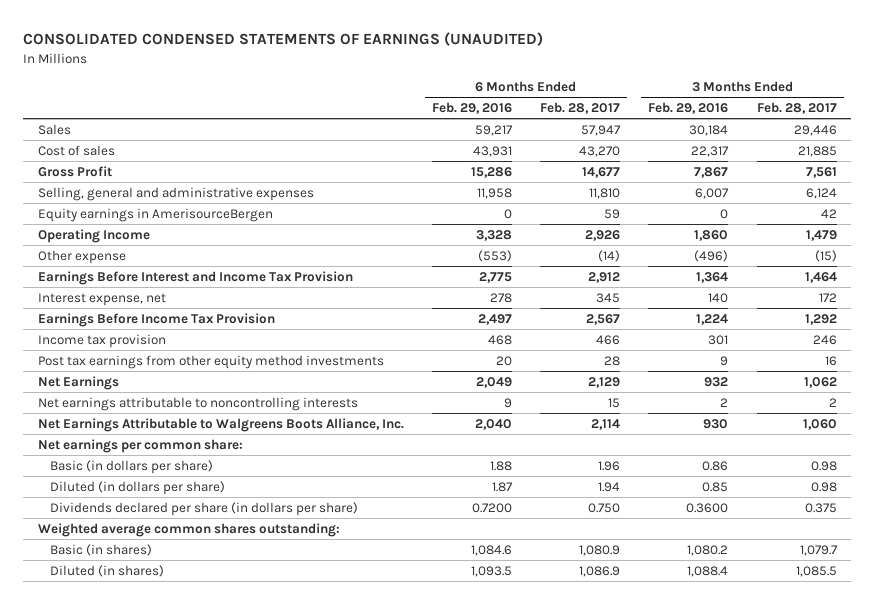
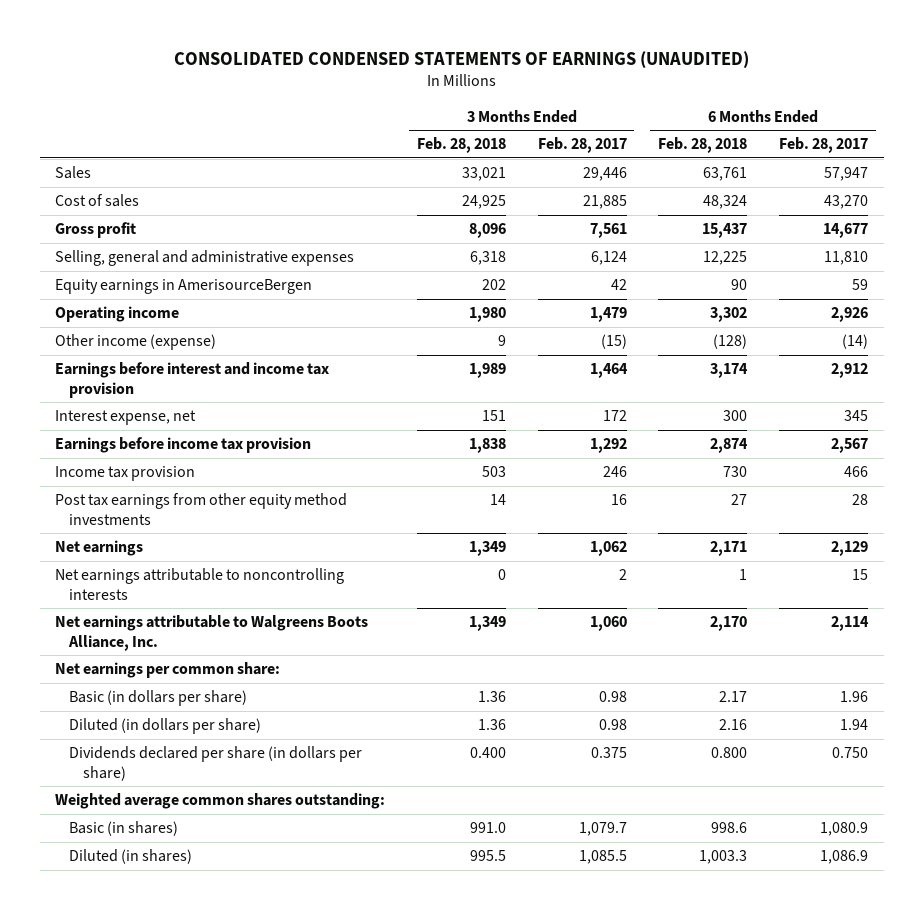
[431,101,512,114] Feb. 29, 2016 -> none
[648,101,729,114] Feb. 29, 2016 -> none
none -> [416,137,506,154] Feb. 28, 2018
none -> [658,137,748,154] Feb. 28, 2018
[37,165,112,177] Gross Profit -> [55,222,137,239] Gross profit
[37,228,150,243] Operating Income -> [55,306,180,323] Operating income
[37,249,126,264] Other expense -> [55,334,217,351] Other income (expense)
[37,270,353,285] Earnings Before Interest and Income Tax Provision -> [55,362,330,398] Earnings before interest and income tax provision
[37,312,275,327] Earnings Before Income Tax Provision -> [55,437,312,454] Earnings before income tax provision
[37,375,119,390] Net Earnings -> [55,540,144,557] Net earnings
[37,417,404,432] Net Earnings Attributable to Walgreens Boots Alliance, Inc. -> [55,615,369,651] Net earnings attributable to Walgreens Boots Alliance, Inc.

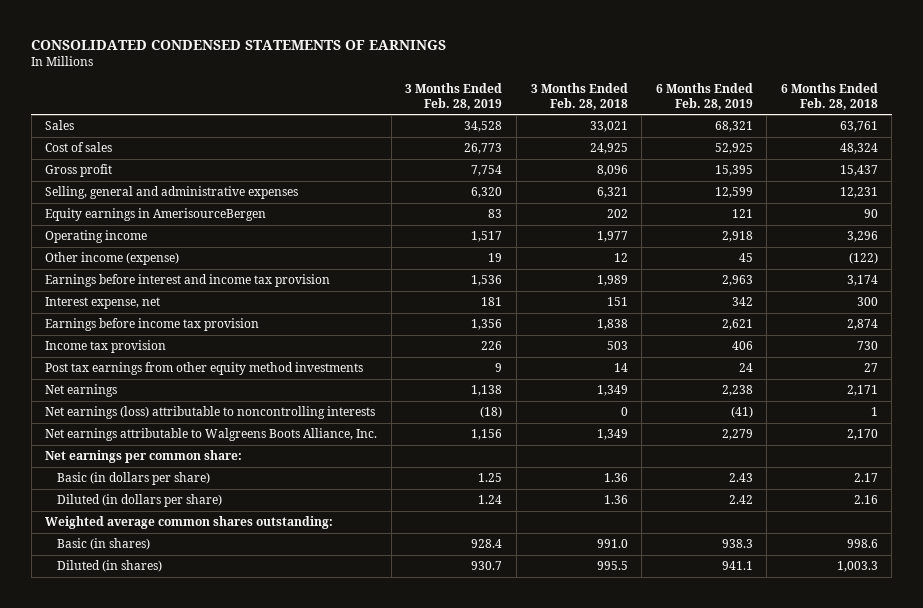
[173,50,749,68] CONSOLIDATED CONDENSED STATEMENTS OF EARNINGS (UNAUDITED) -> [31,39,447,50] CONSOLIDATED CONDENSED STATEMENTS OF EARNINGS
[537,137,627,154] Feb. 28, 2017 -> none
[778,137,868,154] Feb. 28, 2017 -> none
none -> [405,83,503,110] 3 Months Ended Feb. 28, 2019
none -> [655,83,753,110] 6 Months Ended Feb. 28, 2019
[469,251,506,266] 6,318 -> [596,187,628,199] 6,321
[703,251,748,266] 12,225 -> [839,187,878,199] 12,231
[468,307,506,323] 1,980 -> [596,231,628,243] 1,977
[710,307,748,323] 3,302 -> [846,231,878,243] 3,296
[497,335,506,347] 9 -> [613,253,628,263] 12
[713,334,748,350] (128) -> [848,252,878,265] (122)
[55,568,345,600] Net earnings attributable to noncontrolling interests -> [45,406,376,420] Net earnings (loss) attributable to noncontrolling interests
[69,746,363,781] Dividends declared per share (in dollars per share) -> none

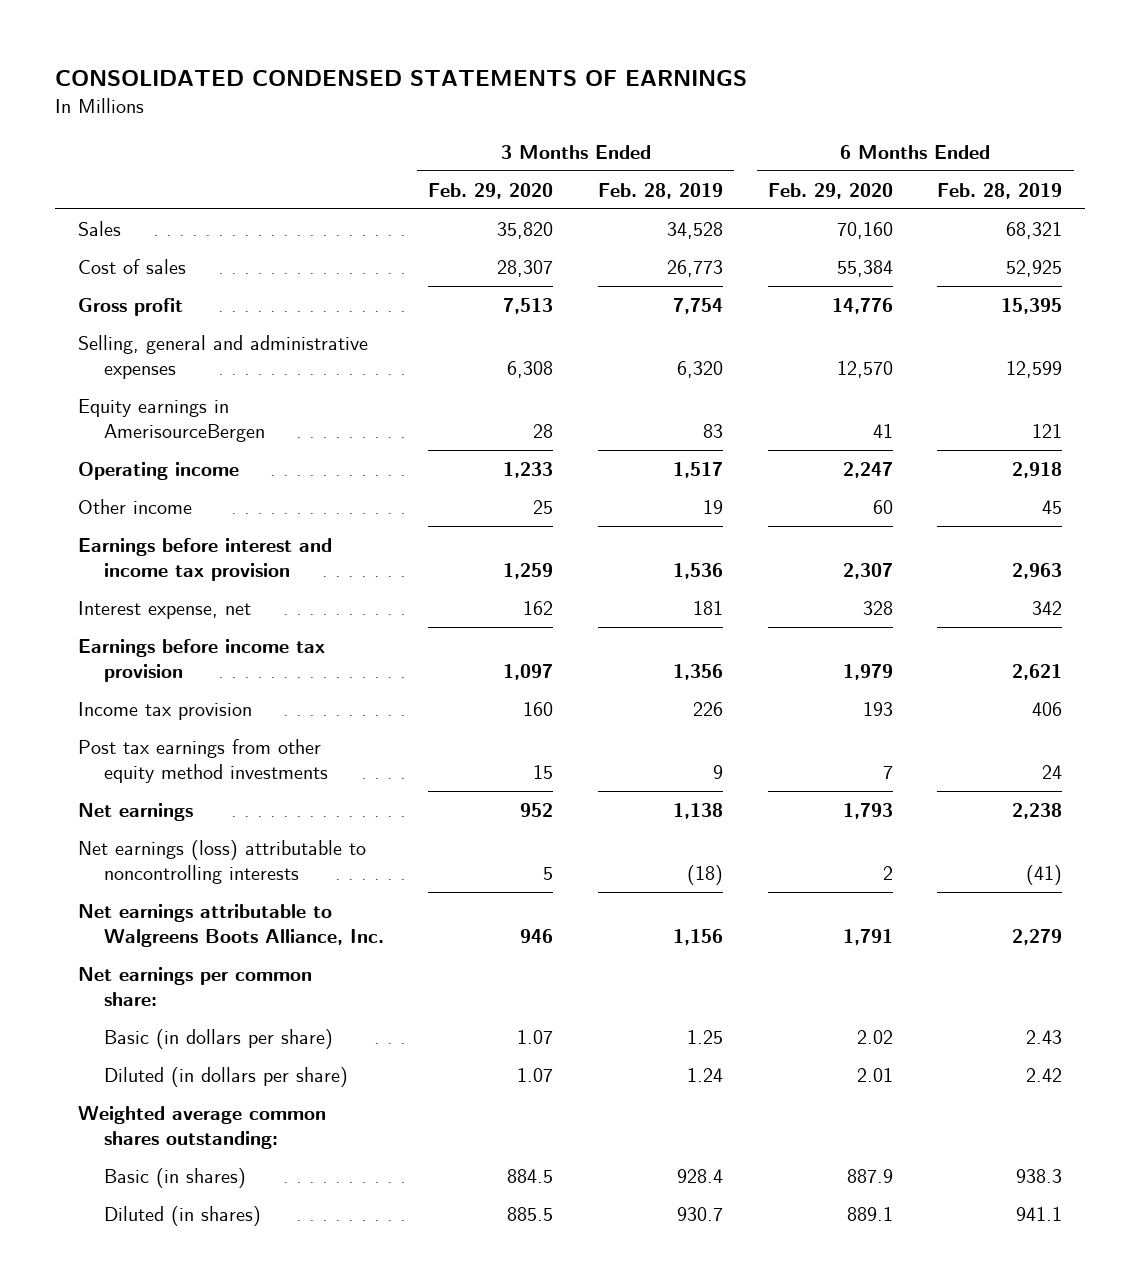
[530,83,628,110] 3 Months Ended Feb. 28, 2018 -> none
[780,83,878,110] 6 Months Ended Feb. 28, 2018 -> none
none -> [428,182,554,199] Feb. 29, 2020
none -> [767,182,893,199] Feb. 29, 2020
[45,252,180,266] Other income (expense) -> [77,498,192,514] Other income

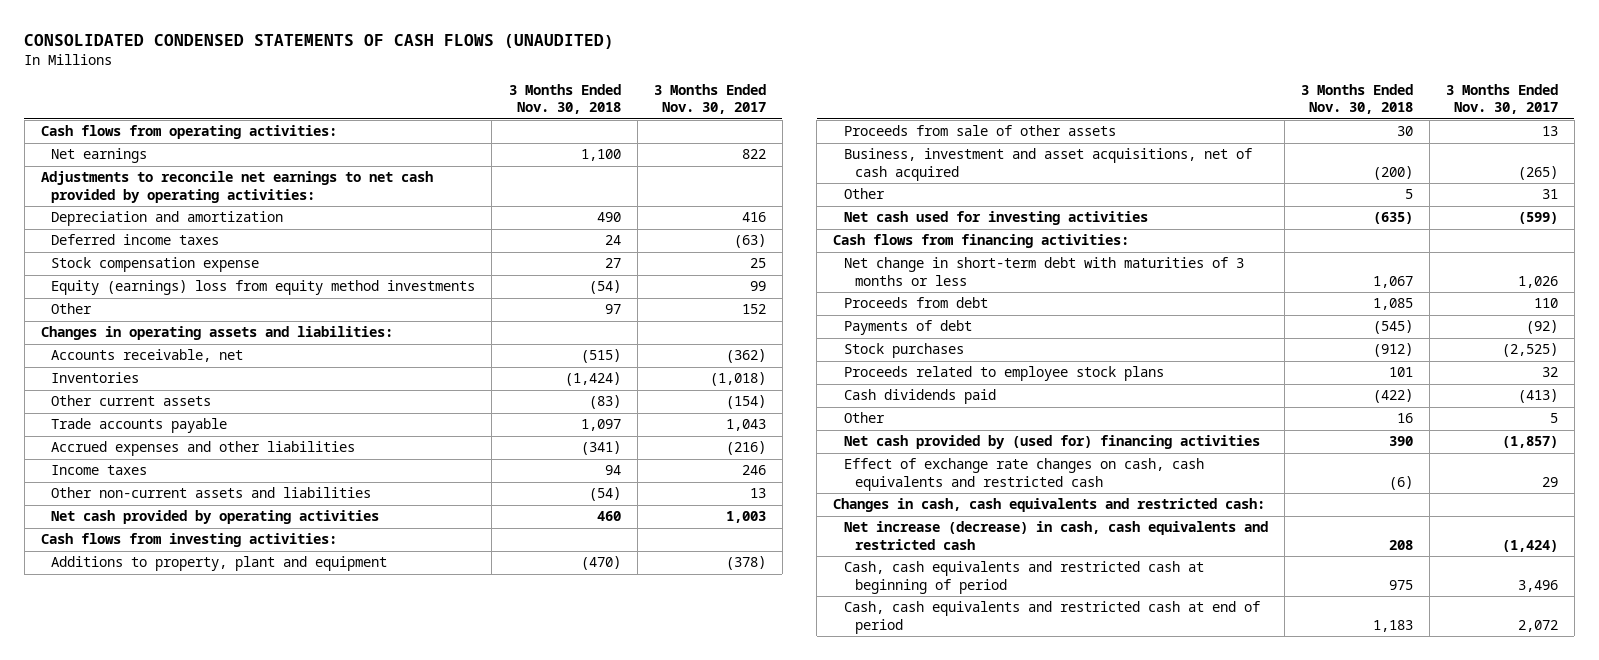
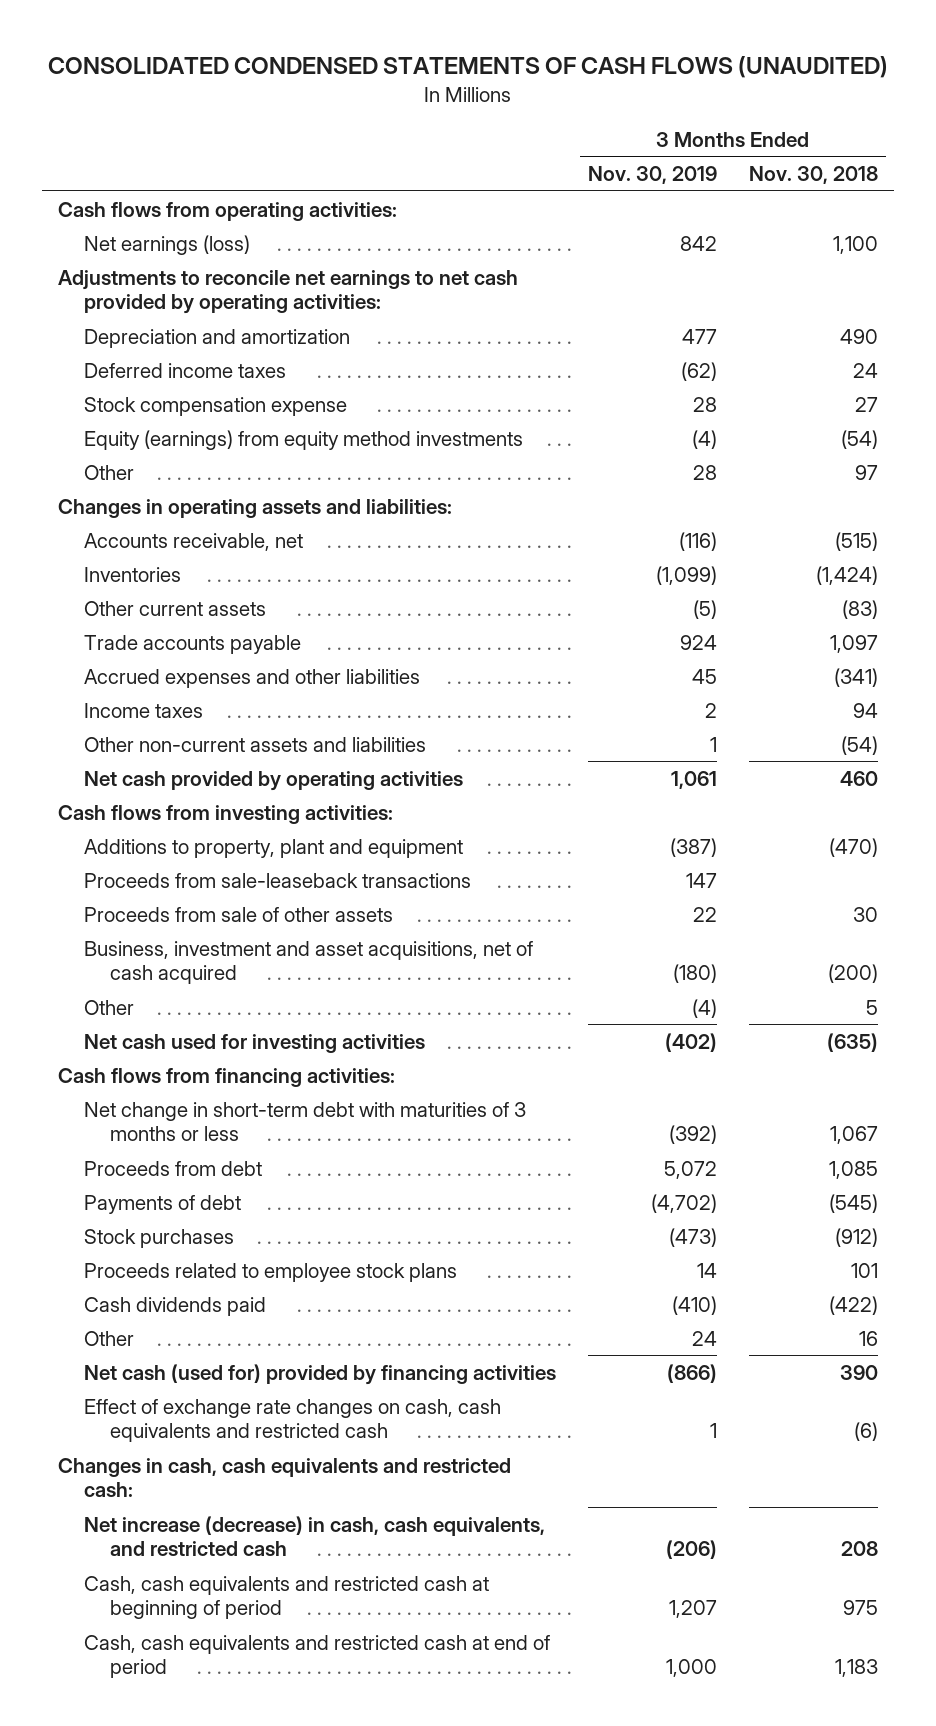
[653,83,766,115] 3 Months Ended Nov. 30, 2017 -> none
none -> [588,165,718,184] Nov. 30, 2019
[51,148,148,164] Net earnings -> [84,234,251,255] Net earnings (loss)
[51,280,476,296] Equity (earnings) loss from equity method investments -> [84,429,524,450] Equity (earnings) from equity method investments
none -> [84,872,472,888] Proceeds from sale-leaseback transactions
[843,435,1260,450] Net cash provided by (used for) financing activities -> [84,1363,557,1385] Net cash (used for) provided by financing activities
[843,521,1268,550] Net increase (decrease) in cash, cash equivalents and restricted cash -> [84,1515,546,1557] Net increase (decrease) in cash, cash equivalents, and restricted cash

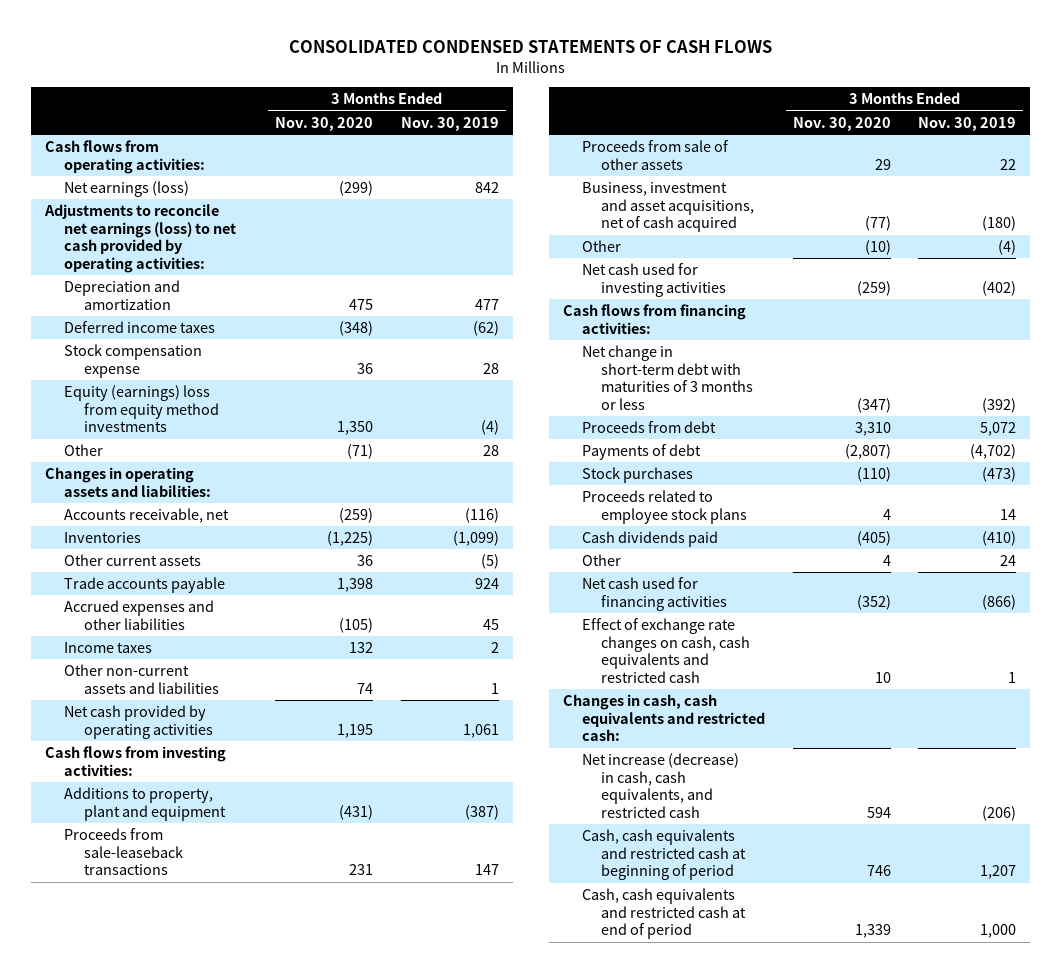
[48,56,889,79] CONSOLIDATED CONDENSED STATEMENTS OF CASH FLOWS (UNAUDITED) -> [288,40,772,54] CONSOLIDATED CONDENSED STATEMENTS OF CASH FLOWS
[749,165,879,184] Nov. 30, 2018 -> none
none -> [274,116,373,131] Nov. 30, 2020
[58,269,519,315] Adjustments to reconcile net earnings to net cash provided by operating activities: -> [43,203,237,273] Adjustments to reconcile net earnings (loss) to net cash provided by operating activities:
[84,429,524,450] Equity (earnings) from equity method investments -> [64,384,219,433] Equity (earnings) loss from equity method investments
[84,1363,557,1385] Net cash (used for) provided by financing activities -> [581,576,728,611] Net cash used for financing activities

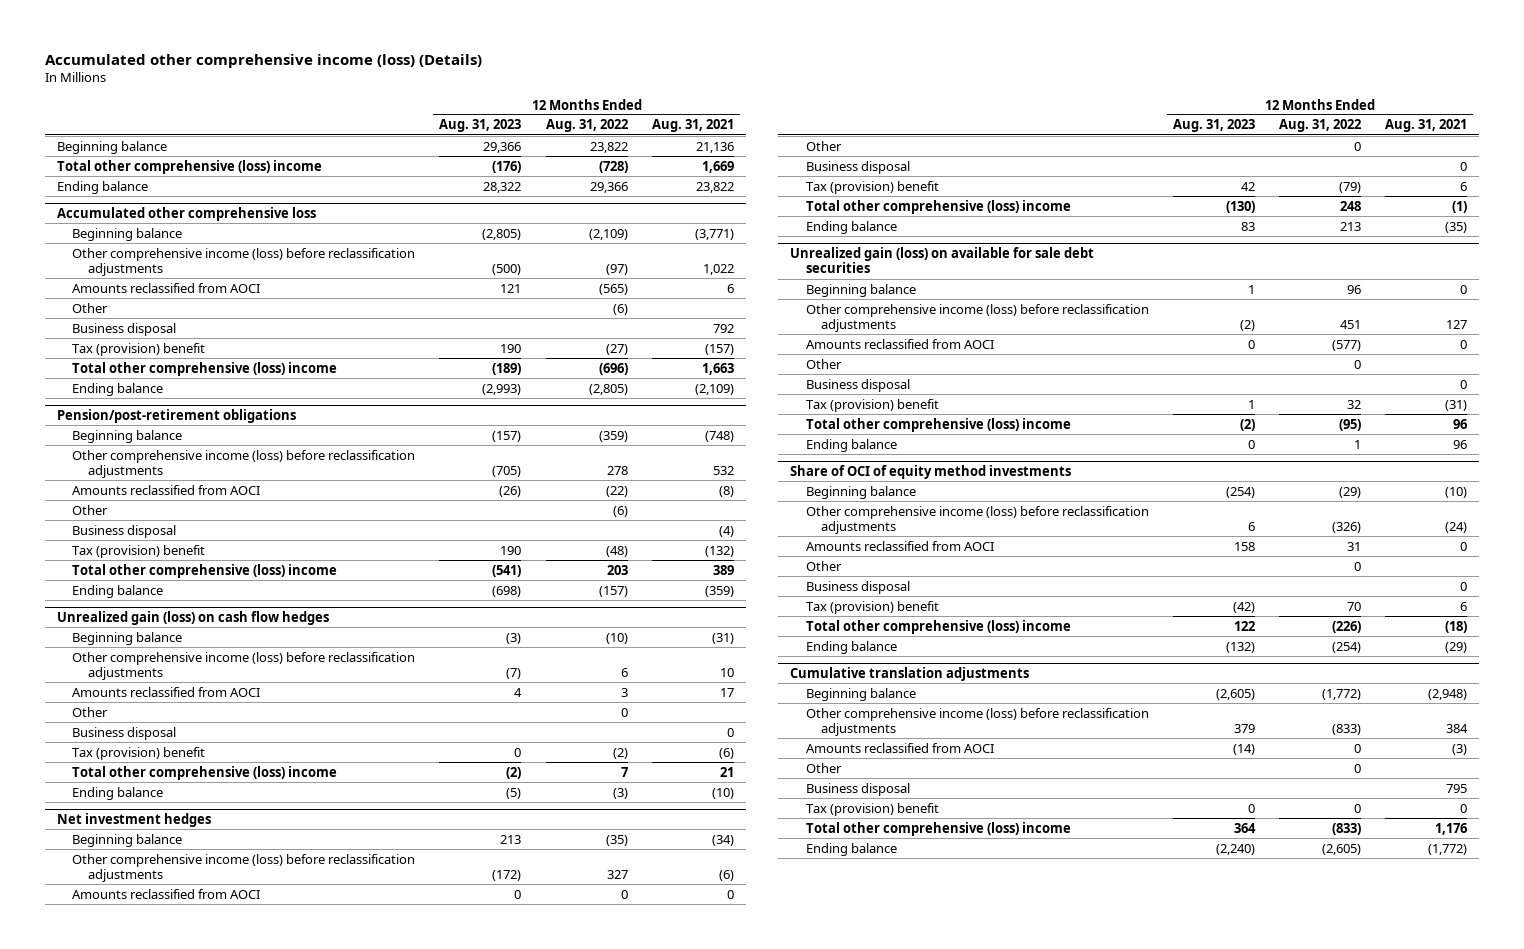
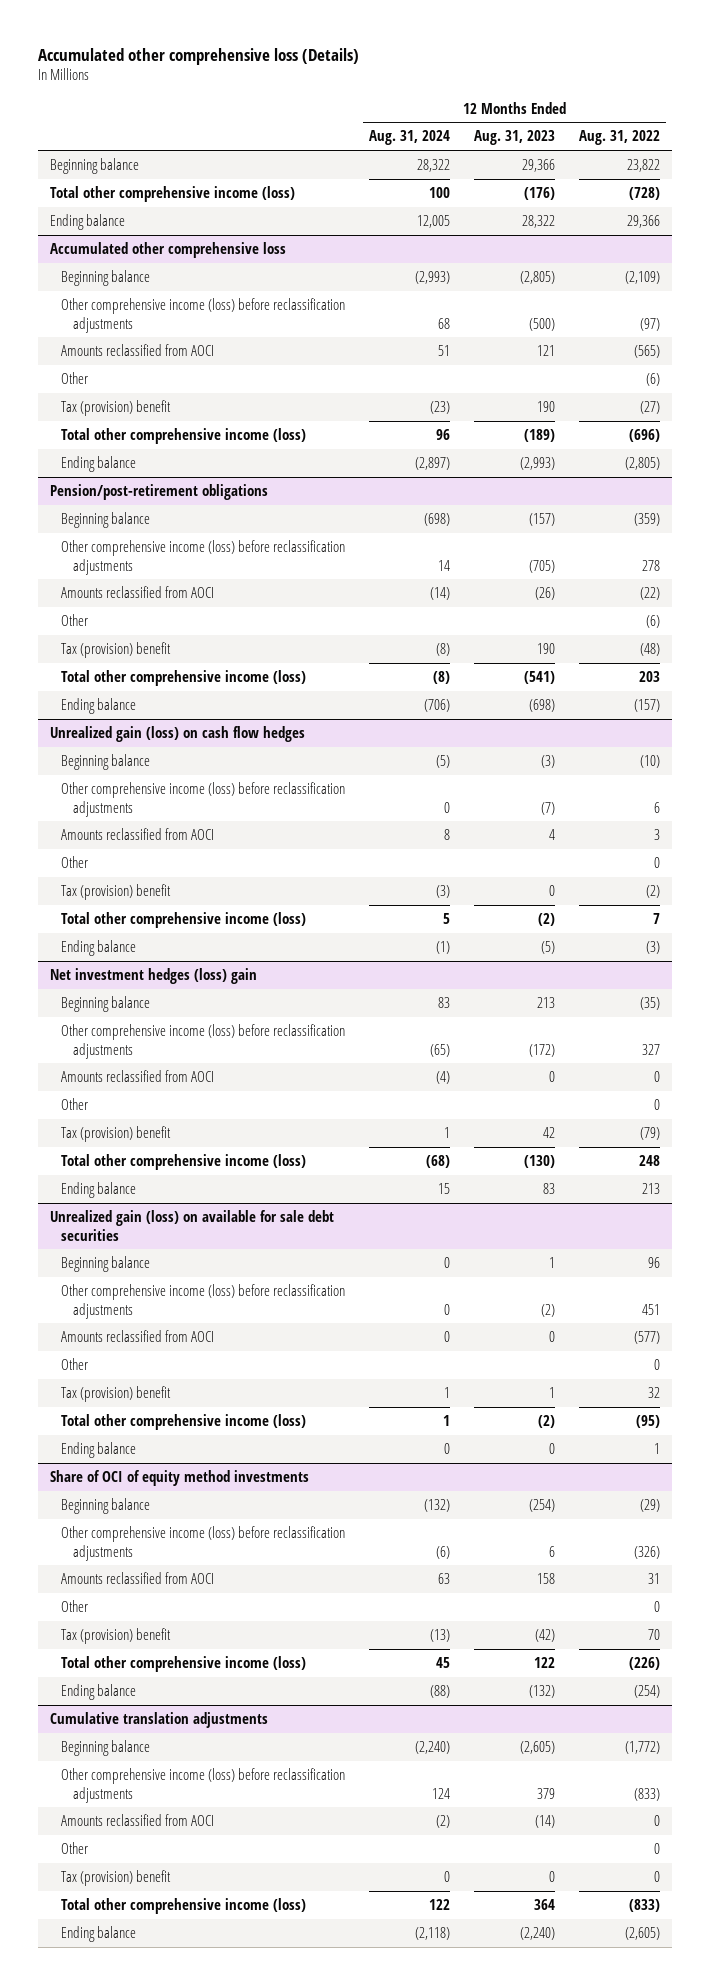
[44,53,482,68] Accumulated other comprehensive income (loss) (Details) -> [37,47,359,65] Accumulated other comprehensive loss (Details)
[651,119,734,133] Aug. 31, 2021 -> none
none -> [369,130,451,146] Aug. 31, 2024
[56,159,322,174] Total other comprehensive (loss) income -> [49,185,295,202] Total other comprehensive income (loss)
[72,322,177,336] Business disposal -> none
[72,361,338,376] Total other comprehensive (loss) income -> [61,427,307,444] Total other comprehensive income (loss)
[72,524,177,538] Business disposal -> none
[72,563,338,578] Total other comprehensive (loss) income -> [61,669,307,686] Total other comprehensive income (loss)
[72,726,177,740] Business disposal -> none
[72,765,338,780] Total other comprehensive (loss) income -> [61,911,307,928] Total other comprehensive income (loss)
[56,813,211,828] Net investment hedges -> [49,967,257,984] Net investment hedges (loss) gain
[805,160,910,174] Business disposal -> none
[805,199,1071,214] Total other comprehensive (loss) income -> [61,1153,307,1170] Total other comprehensive income (loss)
[805,378,910,392] Business disposal -> none
[805,417,1071,432] Total other comprehensive (loss) income -> [61,1413,307,1430] Total other comprehensive income (loss)
[805,580,910,594] Business disposal -> none
[805,619,1071,634] Total other comprehensive (loss) income -> [61,1655,307,1672] Total other comprehensive income (loss)
[805,782,910,796] Business disposal -> none
[805,821,1071,836] Total other comprehensive (loss) income -> [61,1897,307,1914] Total other comprehensive income (loss)

